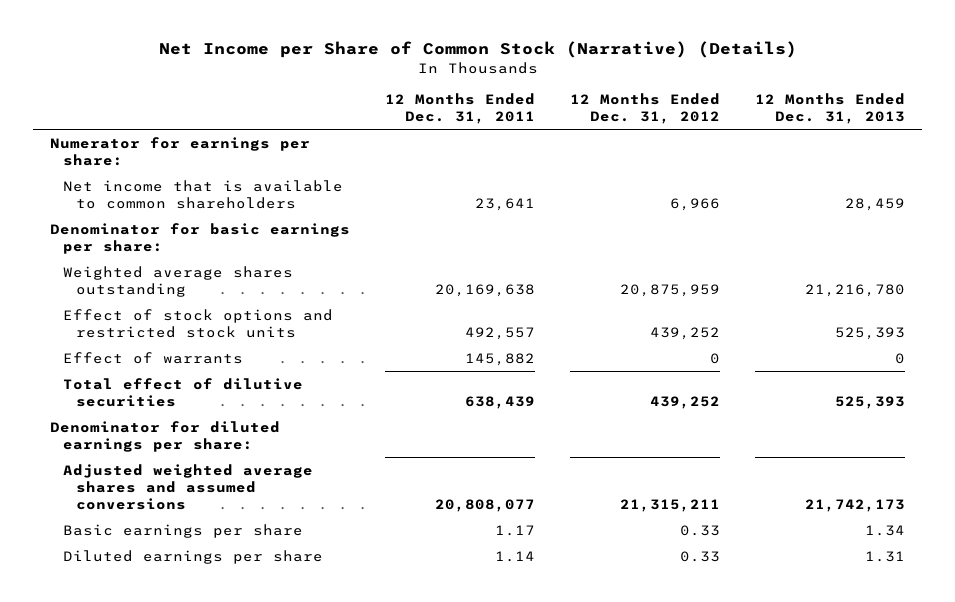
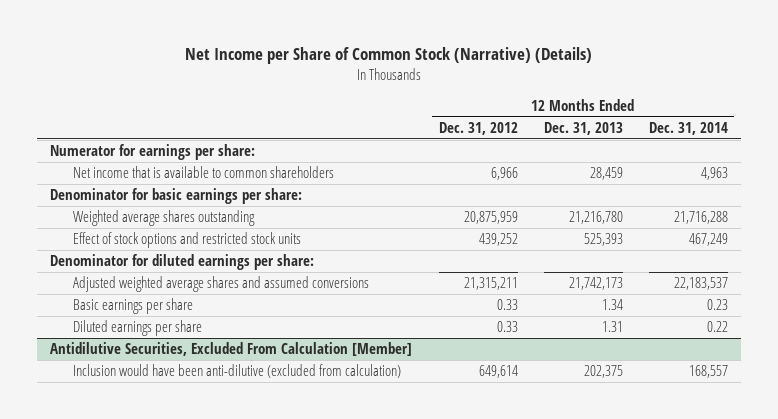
[385,93,536,125] 12 Months Ended Dec. 31, 2011 -> none
none -> [648,121,728,135] Dec. 31, 2014
[63,351,244,364] Effect of warrants -> none
[63,377,304,407] Total effect of dilutive securities -> none
none -> [50,342,413,357] Antidilutive Securities, Excluded From Calculation [Member]
none -> [73,364,402,379] Inclusion would have been anti-dilutive (excluded from calculation)

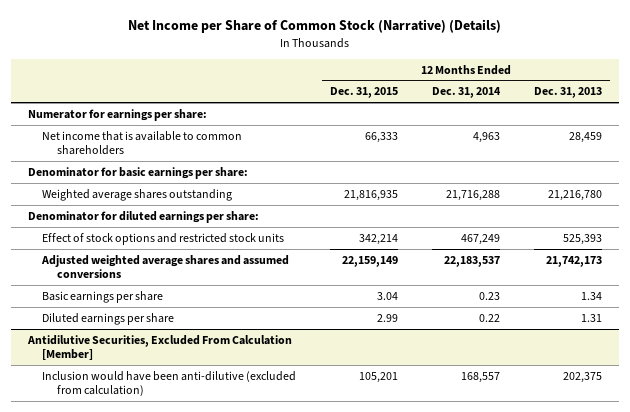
[438,121,518,135] Dec. 31, 2012 -> none
none -> [330,87,399,99] Dec. 31, 2015
[73,232,302,249] Effect of stock options and restricted stock units -> [42,232,285,245] Effect of stock options and restricted stock units

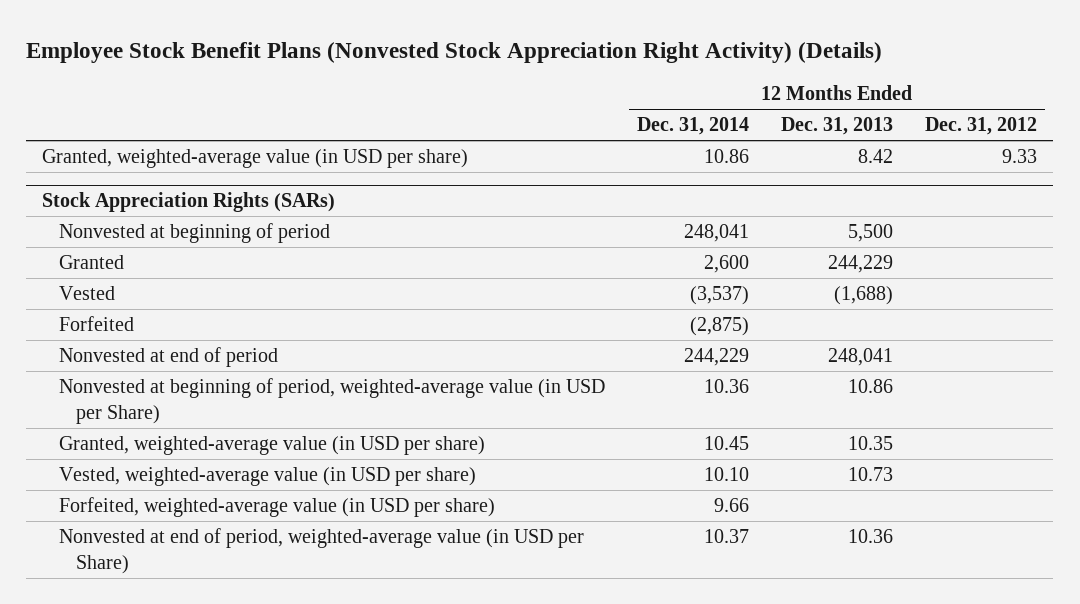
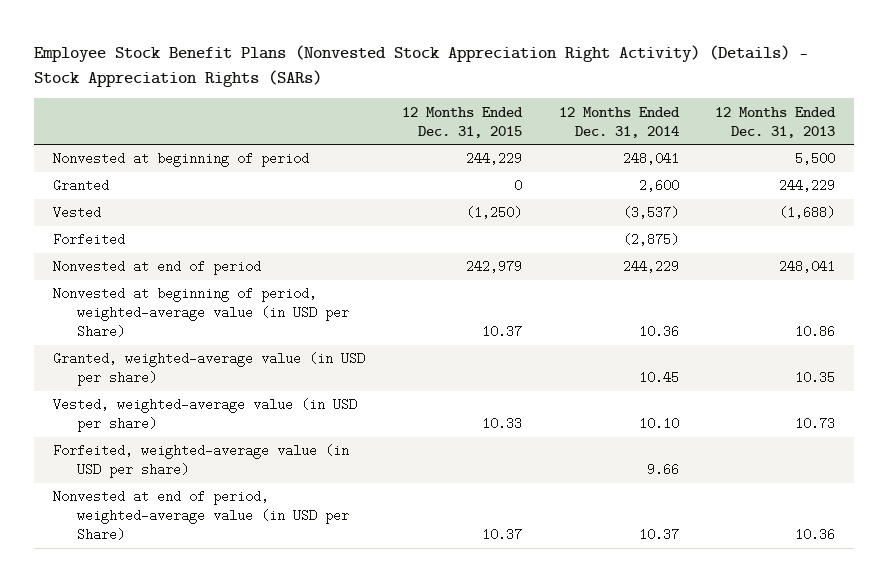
[26,41,883,63] Employee Stock Benefit Plans (Nonvested Stock Appreciation Right Activity) (Details) -> [34,45,809,87] Employee Stock Benefit Plans (Nonvested Stock Appreciation Right Activity) (Details) - Stock Appreciation Rights (SARs)
[925,117,1038,136] Dec. 31, 2012 -> none
none -> [401,106,523,138] 12 Months Ended Dec. 31, 2015
[42,149,469,169] Granted, weighted-average value (in USD per share) -> none
[42,192,336,213] Stock Appreciation Rights (SARs) -> none

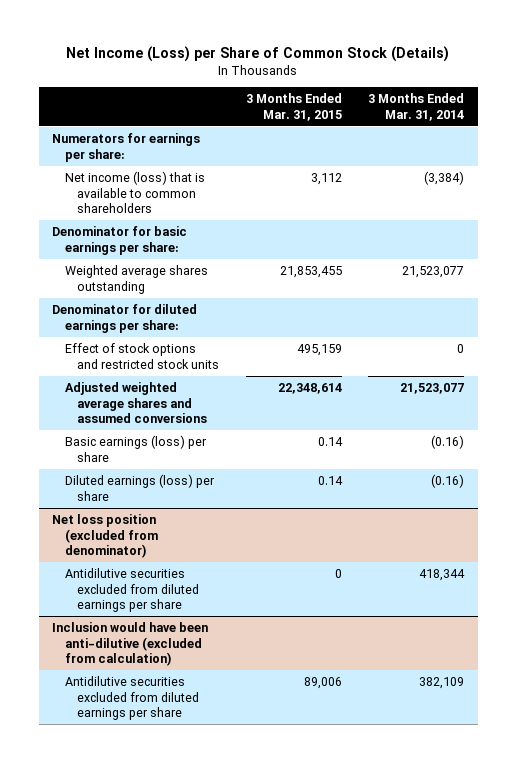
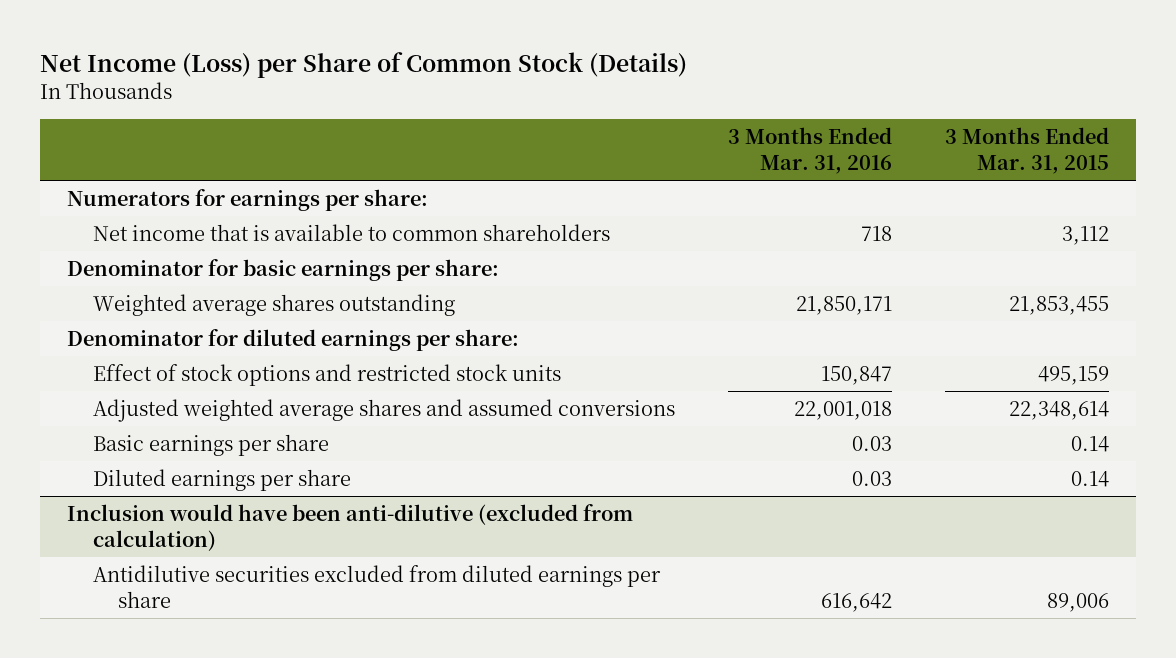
[368,92,465,121] 3 Months Ended Mar. 31, 2014 -> none
none -> [727,127,892,175] 3 Months Ended Mar. 31, 2016
[64,170,205,214] Net income (loss) that is available to common shareholders -> [92,223,610,241] Net income that is available to common shareholders
[52,513,158,559] Net loss position (excluded from denominator) -> none
[64,567,199,613] Antidilutive securities excluded from diluted earnings per share -> none
[64,434,207,462] Basic earnings (loss) per share -> [92,433,329,456] Basic earnings per share
[64,473,215,501] Diluted earnings (loss) per share -> [92,468,351,491] Diluted earnings per share

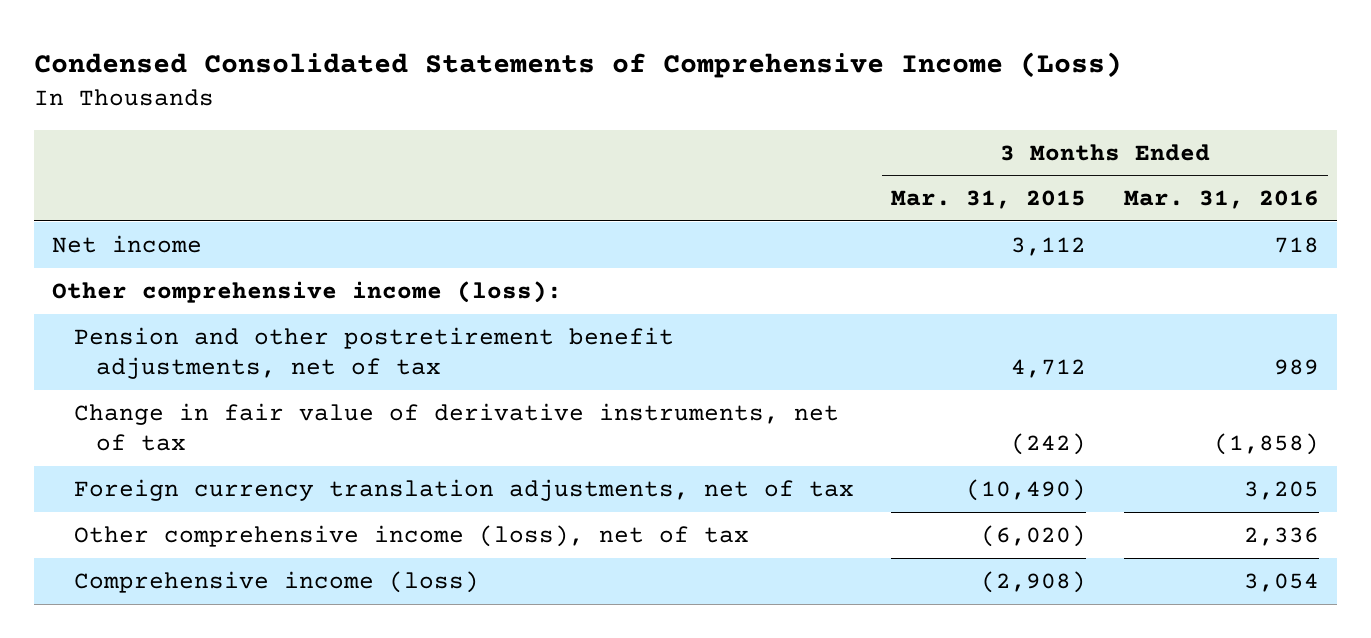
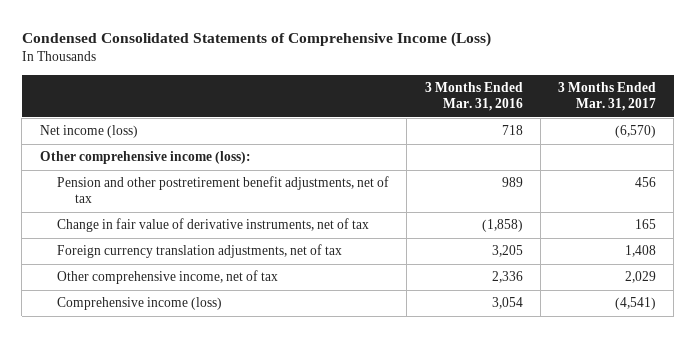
[891,190,1087,210] Mar. 31, 2015 -> none
none -> [557,82,656,112] 3 Months Ended Mar. 31, 2017
[52,234,203,253] Net income -> [39,125,138,139] Net income (loss)
[73,524,749,547] Other comprehensive income (loss), net of tax -> [57,270,279,285] Other comprehensive income, net of tax

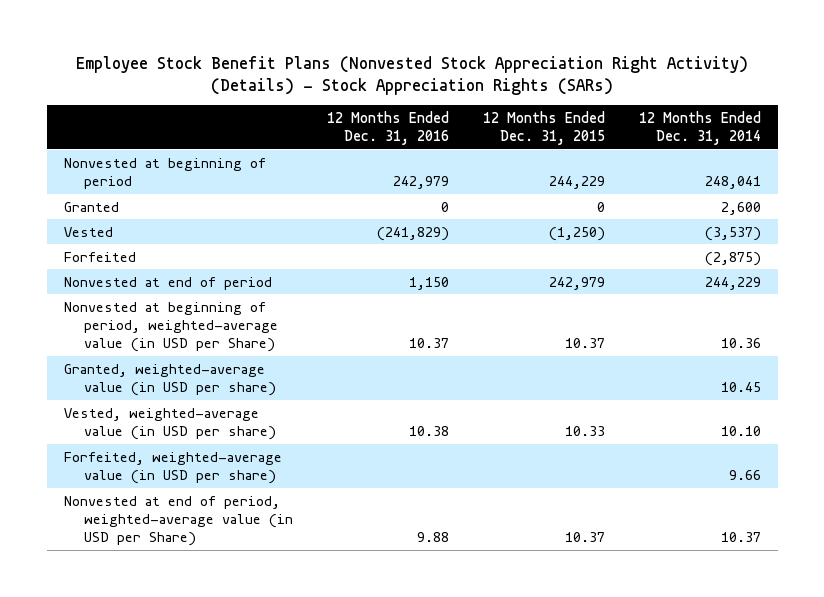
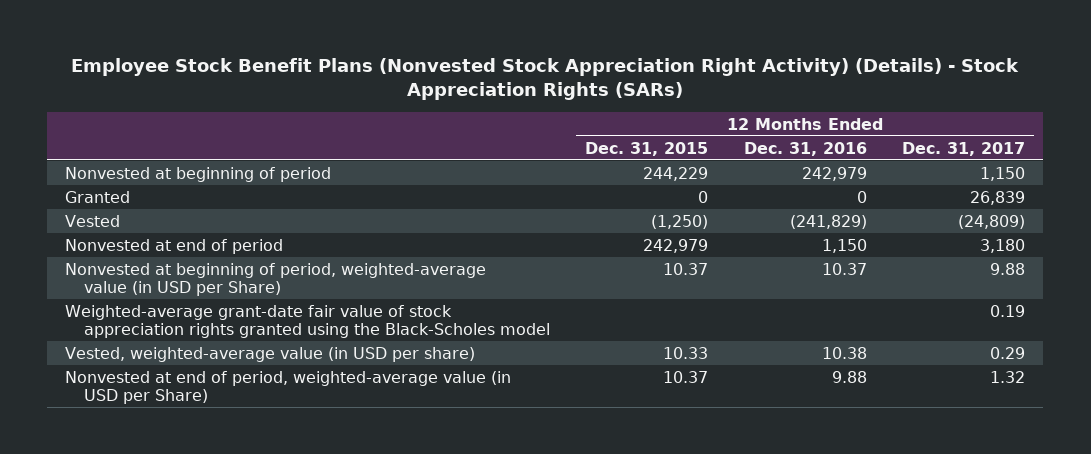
[638,110,761,146] 12 Months Ended Dec. 31, 2014 -> none
none -> [902,141,1026,156] Dec. 31, 2017
[63,251,136,262] Forfeited -> none
[63,363,277,396] Granted, weighted-average value (in USD per share) -> [65,304,550,339] Weighted-average grant-date fair value of stock appreciation rights granted using the Black-Scholes model
[63,451,282,484] Forfeited, weighted-average value (in USD per share) -> none

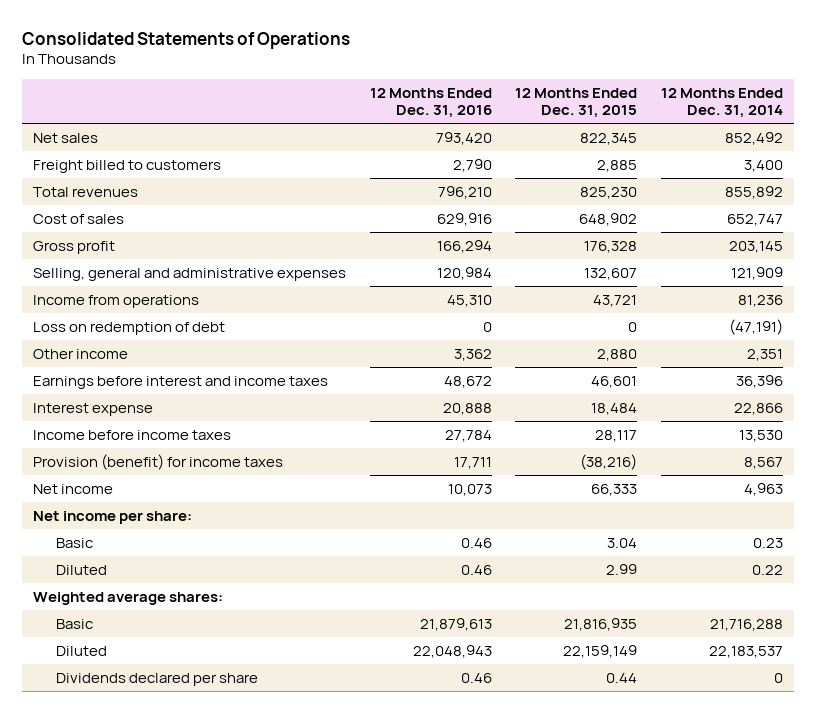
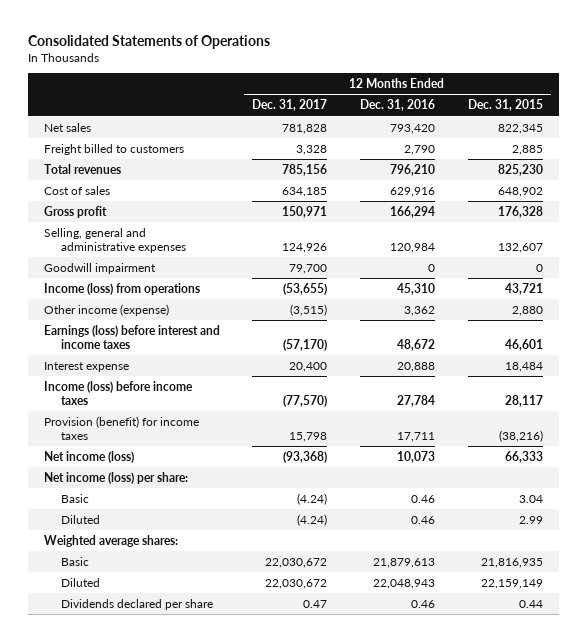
[660,88,783,119] 12 Months Ended Dec. 31, 2014 -> none
none -> [252,99,328,112] Dec. 31, 2017
[33,321,226,335] Loss on redemption of debt -> none
none -> [43,262,156,274] Goodwill impairment
[33,294,200,308] Income from operations -> [43,282,200,295] Income (loss) from operations
[33,348,129,359] Other income -> [43,303,169,316] Other income (expense)
[33,375,329,389] Earnings before interest and income taxes -> [43,324,220,349] Earnings (loss) before interest and income taxes
[33,429,232,440] Income before income taxes -> [43,380,193,405] Income (loss) before income taxes
[33,483,114,494] Net income -> [43,450,134,463] Net income (loss)
[33,510,193,524] Net income per share: -> [43,471,188,484] Net income (loss) per share:

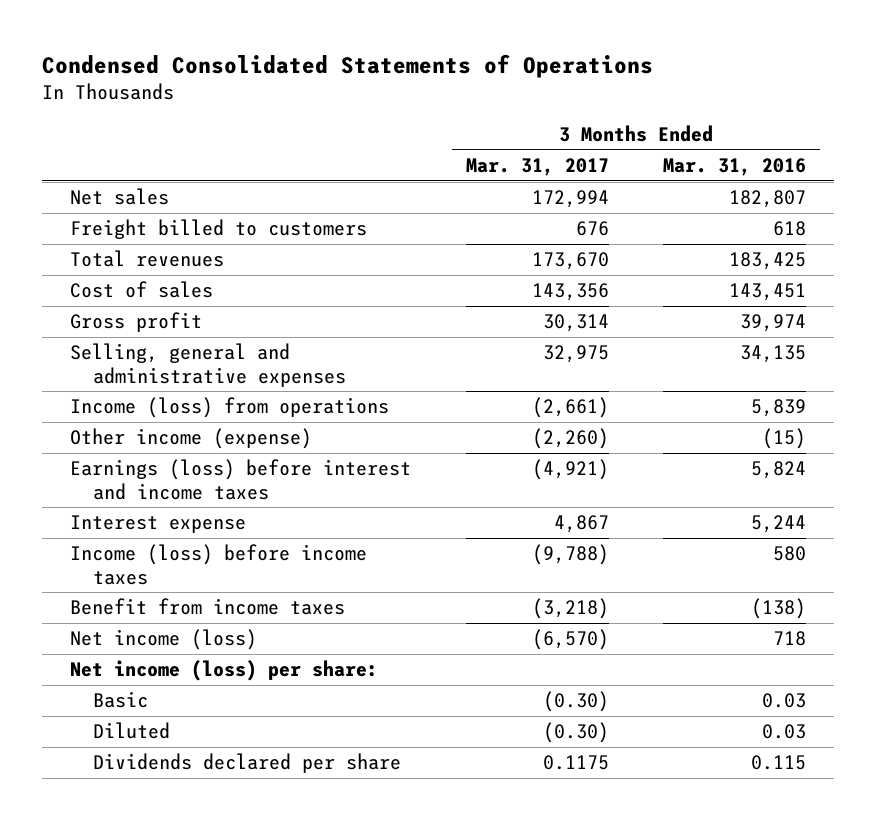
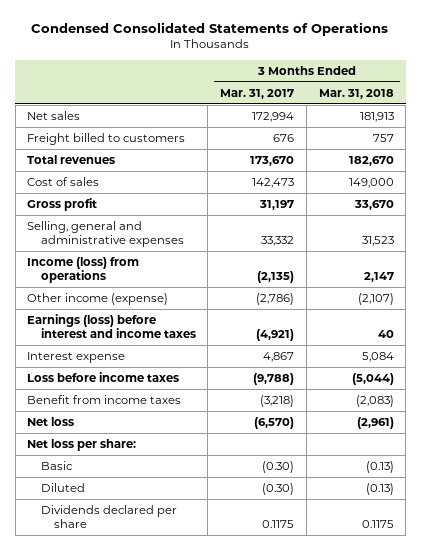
[663,157,807,176] Mar. 31, 2016 -> none
none -> [318,88,394,99] Mar. 31, 2018
[531,283,609,302] 143,356 -> [252,178,295,189] 142,473
[542,314,609,333] 30,314 -> [259,200,295,211] 31,197
[542,345,609,364] 32,975 -> [261,235,295,246] 33,332
[531,397,609,419] (2,661) -> [257,270,295,283] (2,135)
[531,428,609,450] (2,260) -> [256,293,295,306] (2,786)
[69,544,367,585] Income (loss) before income taxes -> [27,372,180,383] Loss before income taxes
[69,629,257,651] Net income (loss) -> [27,417,75,427] Net loss
[69,660,378,682] Net income (loss) per share: -> [27,439,137,452] Net loss per share:

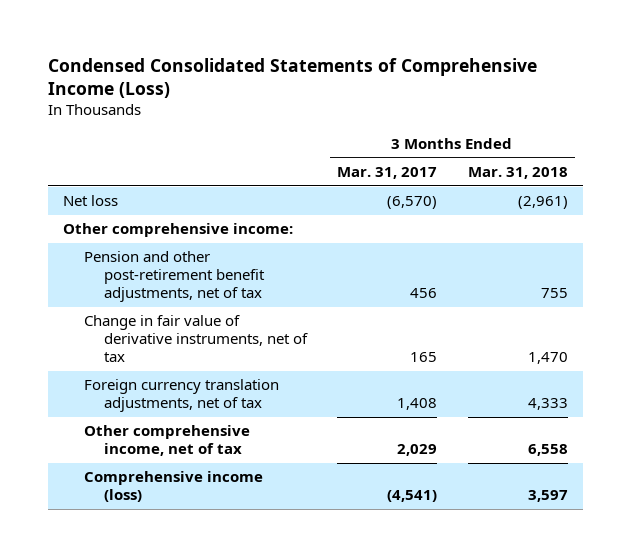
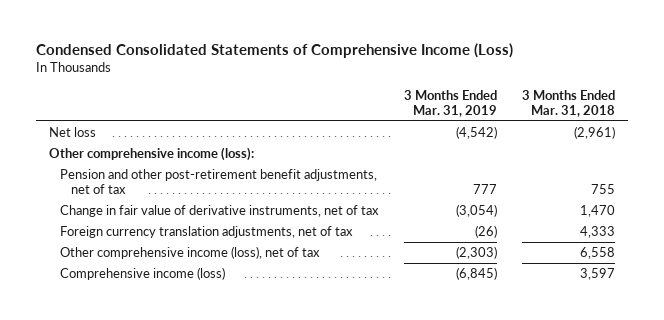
[337,167,438,180] Mar. 31, 2017 -> none
none -> [403,89,497,117] 3 Months Ended Mar. 31, 2019
[63,223,294,238] Other comprehensive income: -> [48,146,254,161] Other comprehensive income (loss):
[83,425,250,457] Other comprehensive income, net of tax -> [60,245,321,259] Other comprehensive income (loss), net of tax

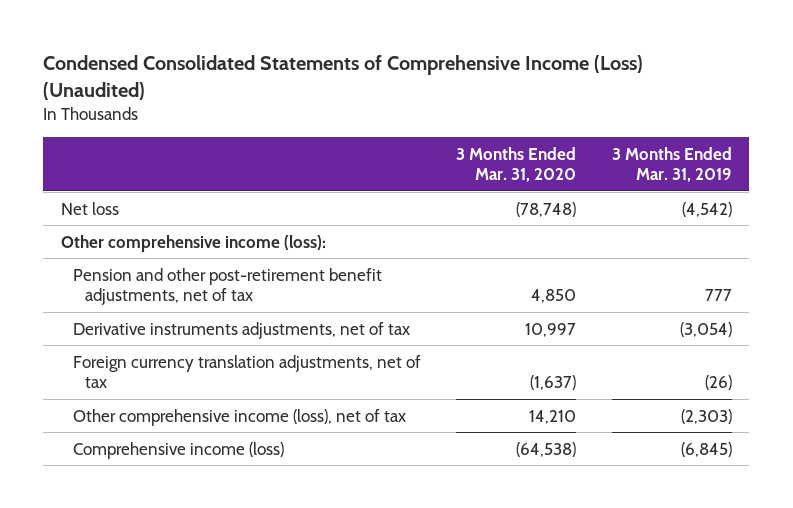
[35,43,513,59] Condensed Consolidated Statements of Comprehensive Income (Loss) -> [43,54,644,100] Condensed Consolidated Statements of Comprehensive Income (Loss) (Unaudited)
[522,89,616,117] 3 Months Ended Mar. 31, 2018 -> none
none -> [456,146,577,183] 3 Months Ended Mar. 31, 2020
[60,204,380,217] Change in fair value of derivative instruments, net of tax -> [73,321,411,339] Derivative instruments adjustments, net of tax

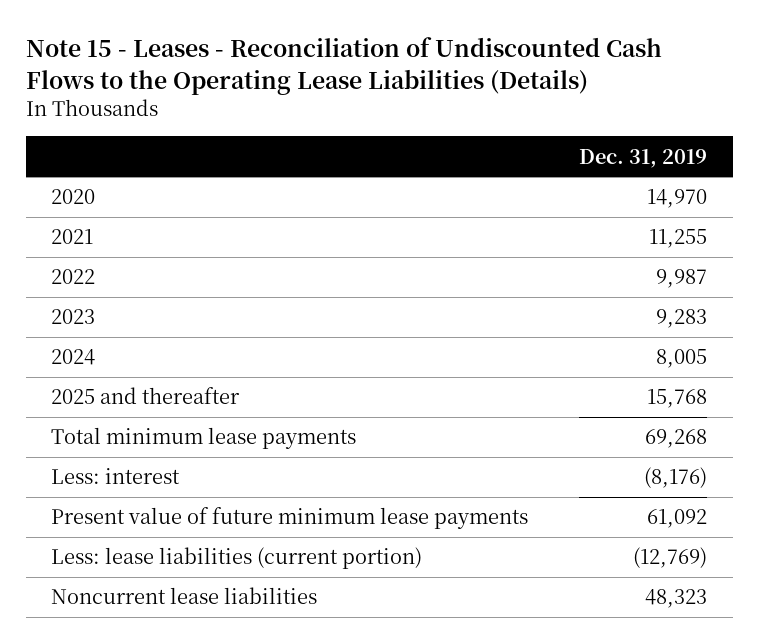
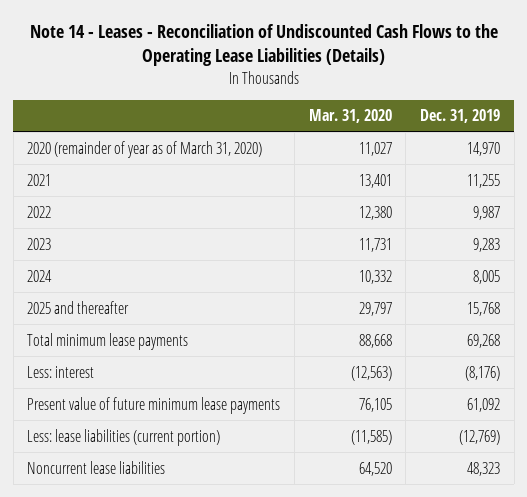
[26,37,663,95] Note 15 - Leases - Reconciliation of Undiscounted Cash Flows to the Operating Lease Liabilities (Details) -> [29,23,498,67] Note 14 - Leases - Reconciliation of Undiscounted Cash Flows to the Operating Lease Liabilities (Details)
none -> [308,109,392,124] Mar. 31, 2020
[51,189,96,205] 2020 -> [27,140,263,158] 2020 (remainder of year as of March 31, 2020)

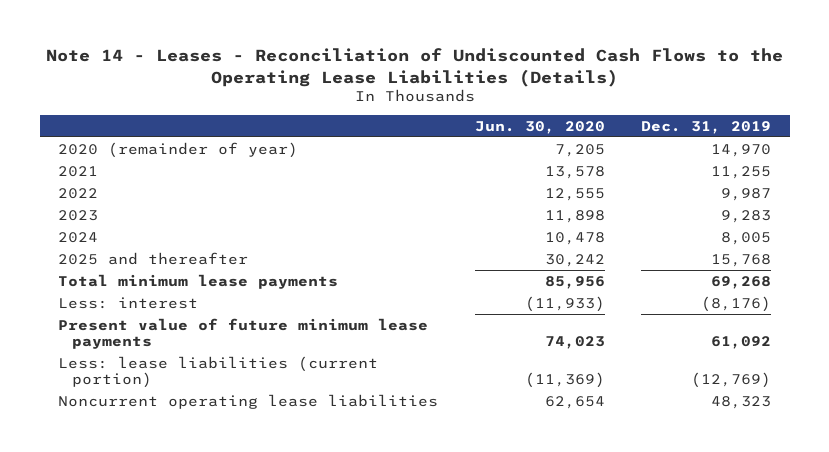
[308,109,392,124] Mar. 31, 2020 -> none
none -> [474,120,605,134] Jun. 30, 2020
[27,140,263,158] 2020 (remainder of year as of March 31, 2020) -> [58,141,299,158] 2020 (remainder of year)
[27,460,166,474] Noncurrent lease liabilities -> [58,393,439,409] Noncurrent operating lease liabilities

